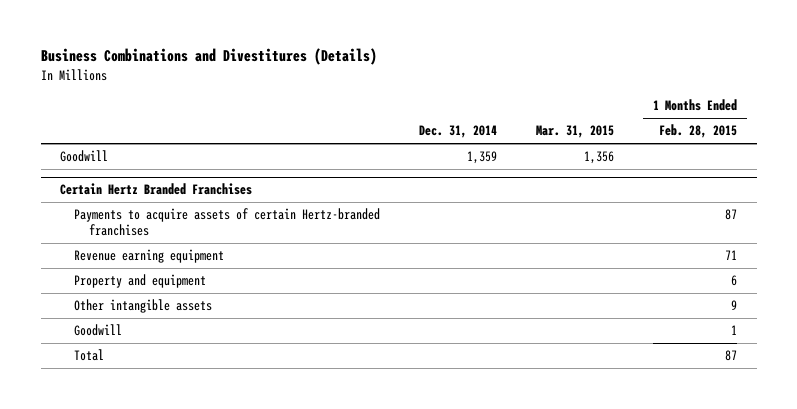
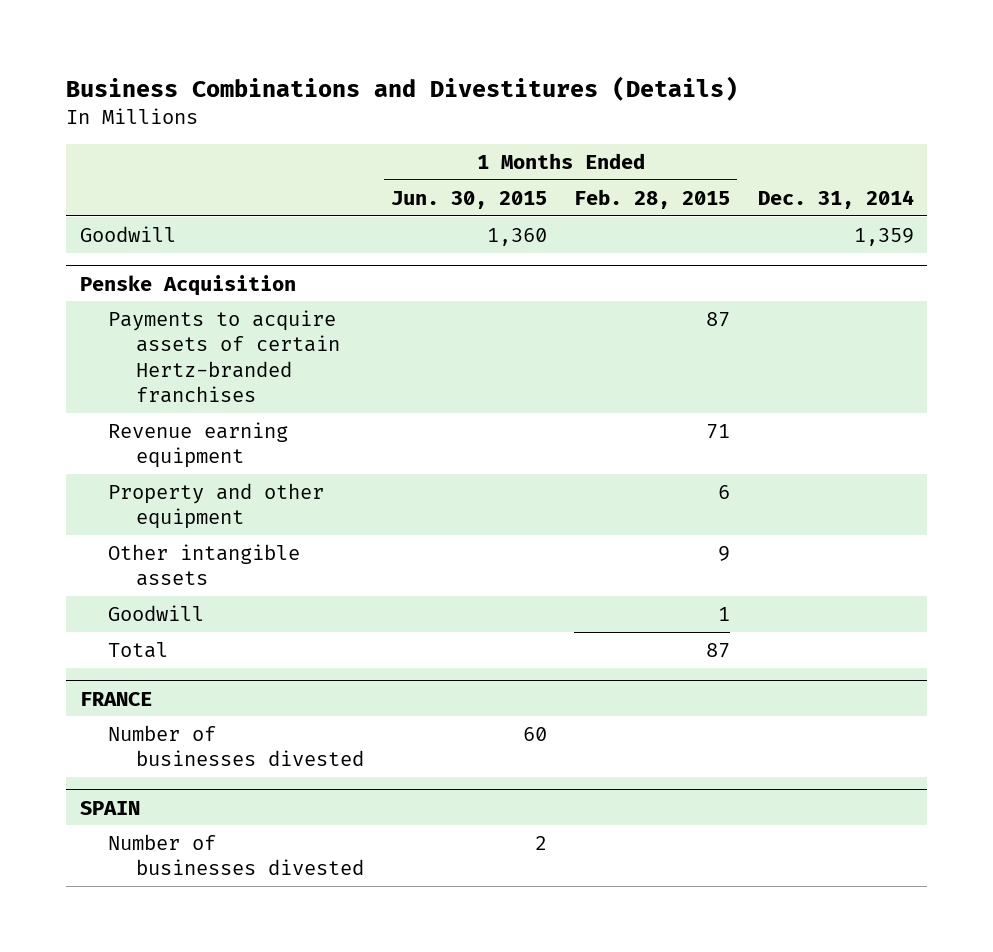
[536,125,615,139] Mar. 31, 2015 -> none
none -> [391,190,548,209] Jun. 30, 2015
[60,183,253,196] Certain Hertz Branded Franchises -> none
none -> [79,274,296,296] Penske Acquisition
[74,274,207,289] Property and equipment -> [108,482,325,530] Property and other equipment
none -> [79,691,152,706] FRANCE
none -> [108,724,365,767] Number of businesses divested
none -> [79,800,140,815] SPAIN
none -> [108,833,365,876] Number of businesses divested

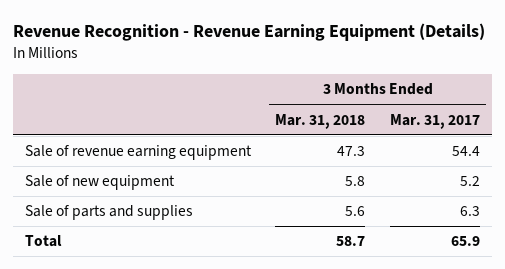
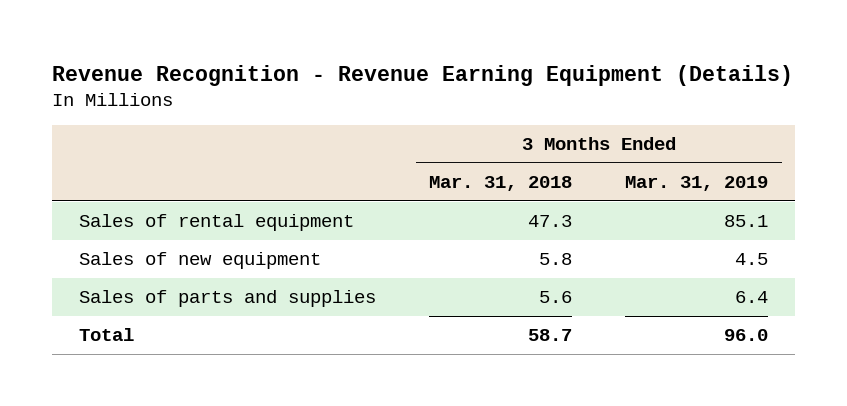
[389,113,480,129] Mar. 31, 2017 -> none
none -> [625,176,769,192] Mar. 31, 2019
[25,145,253,161] Sale of revenue earning equipment -> [78,214,354,232] Sales of rental equipment
[25,175,176,191] Sale of new equipment -> [78,252,321,270] Sales of new equipment
[25,205,194,221] Sale of parts and supplies -> [78,290,376,308] Sales of parts and supplies

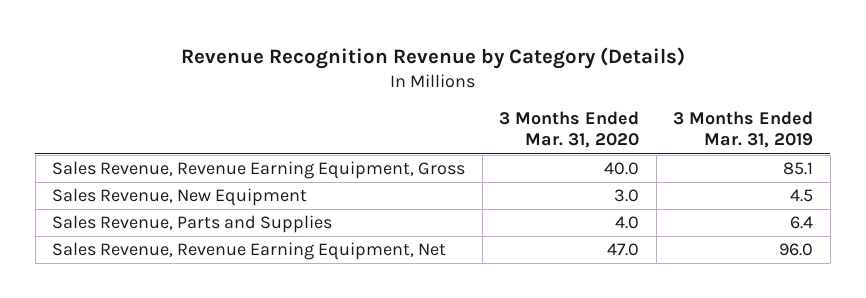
[51,65,793,87] Revenue Recognition - Revenue Earning Equipment (Details) -> [180,47,685,70] Revenue Recognition Revenue by Category (Details)
[429,176,573,192] Mar. 31, 2018 -> none
none -> [499,111,640,149] 3 Months Ended Mar. 31, 2020
[78,214,354,232] Sales of rental equipment -> [52,161,466,180] Sales Revenue, Revenue Earning Equipment, Gross
[78,252,321,270] Sales of new equipment -> [52,188,308,207] Sales Revenue, New Equipment
[78,290,376,308] Sales of parts and supplies -> [52,215,333,234] Sales Revenue, Parts and Supplies
[78,328,134,342] Total -> [52,242,447,261] Sales Revenue, Revenue Earning Equipment, Net

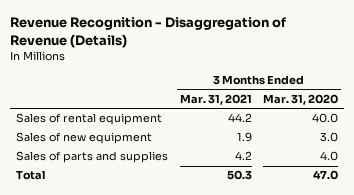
[180,47,685,70] Revenue Recognition Revenue by Category (Details) -> [10,17,287,48] Revenue Recognition - Disaggregation of Revenue (Details)
[673,111,814,149] 3 Months Ended Mar. 31, 2019 -> none
none -> [179,94,252,106] Mar. 31, 2021
[52,161,466,180] Sales Revenue, Revenue Earning Equipment, Gross -> [15,113,162,126] Sales of rental equipment
[52,188,308,207] Sales Revenue, New Equipment -> [15,132,152,145] Sales of new equipment
[52,215,333,234] Sales Revenue, Parts and Supplies -> [15,151,168,164] Sales of parts and supplies
[52,242,447,261] Sales Revenue, Revenue Earning Equipment, Net -> [15,170,45,181] Total

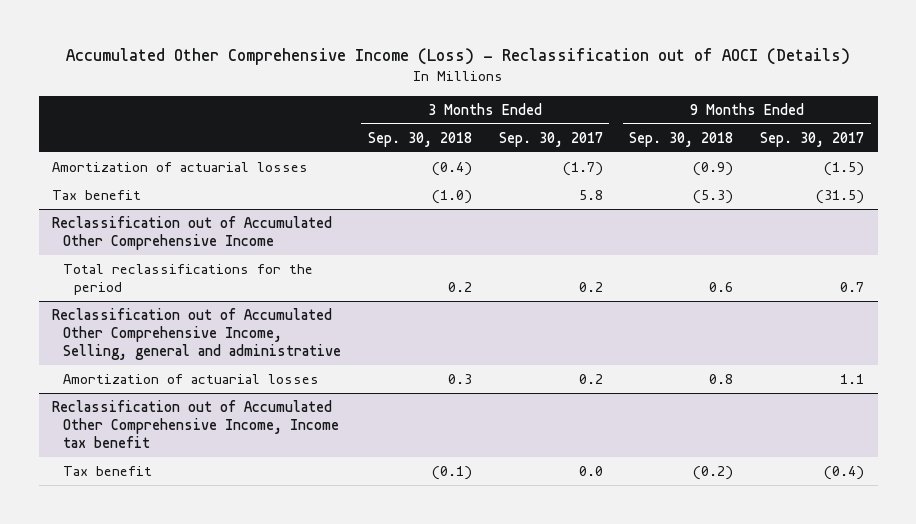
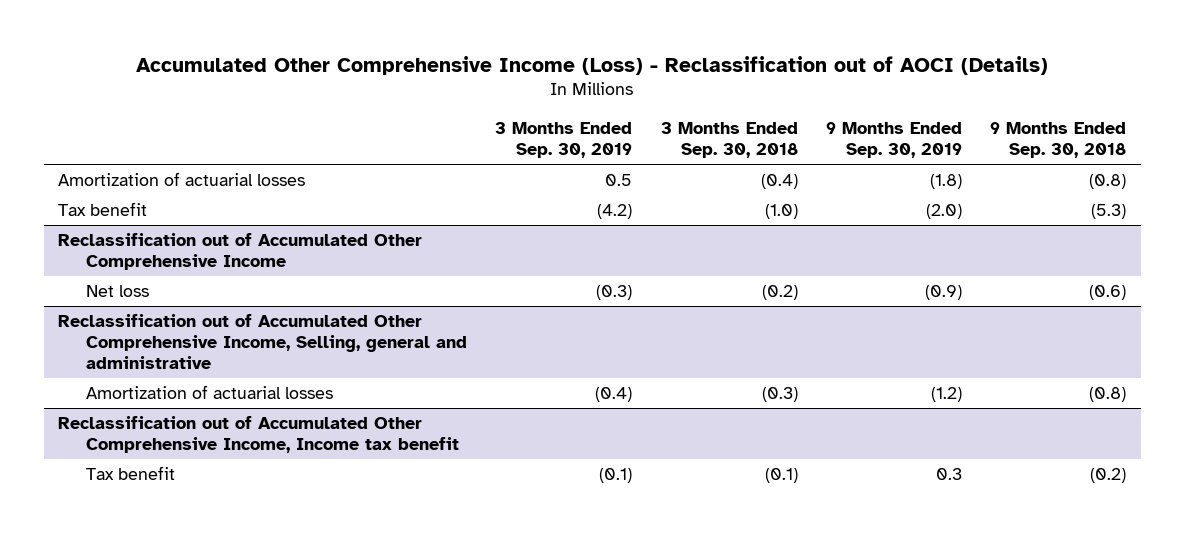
[498,131,603,147] Sep. 30, 2017 -> none
[760,131,865,147] Sep. 30, 2017 -> none
none -> [495,122,633,159] 3 Months Ended Sep. 30, 2019
none -> [826,122,963,159] 9 Months Ended Sep. 30, 2019
[693,162,734,177] (0.9) -> [1089,174,1127,190] (0.8)
[62,264,313,296] Total reclassifications for the period -> none
none -> [85,285,149,298] Net loss
[447,374,472,385] 0.3 -> [761,387,798,403] (0.3)
[709,374,734,385] 0.8 -> [1089,387,1127,403] (0.8)

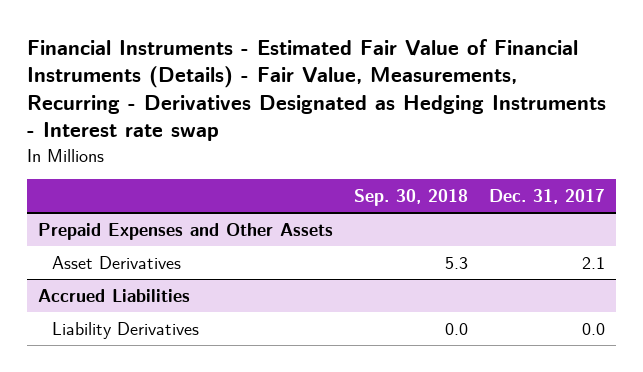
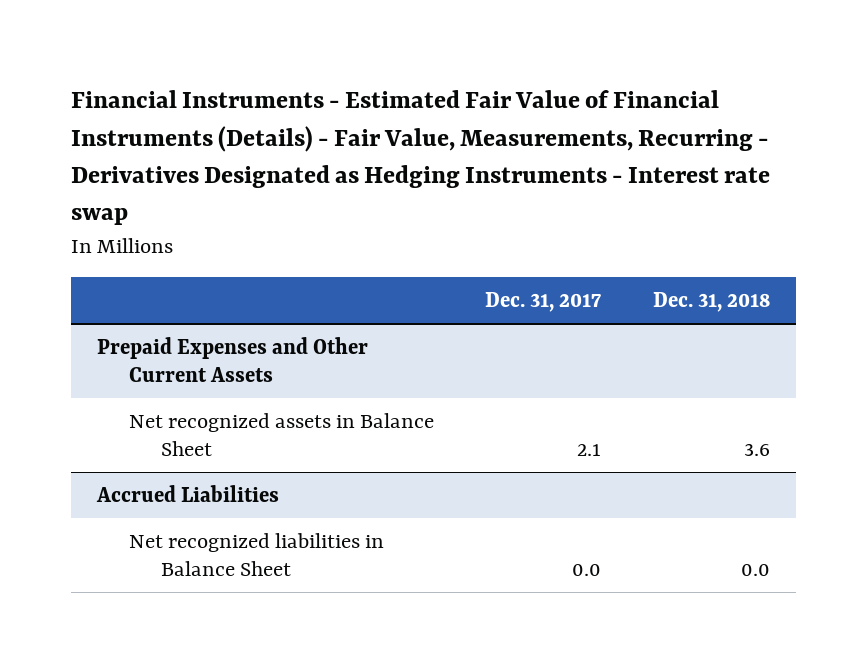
[353,189,468,207] Sep. 30, 2018 -> none
none -> [653,291,771,312] Dec. 31, 2018
[37,222,333,240] Prepaid Expenses and Other Assets -> [96,337,368,383] Prepaid Expenses and Other Current Assets
[52,255,182,269] Asset Derivatives -> [128,413,434,457] Net recognized assets in Balance Sheet
[52,321,200,339] Liability Derivatives -> [128,533,384,577] Net recognized liabilities in Balance Sheet

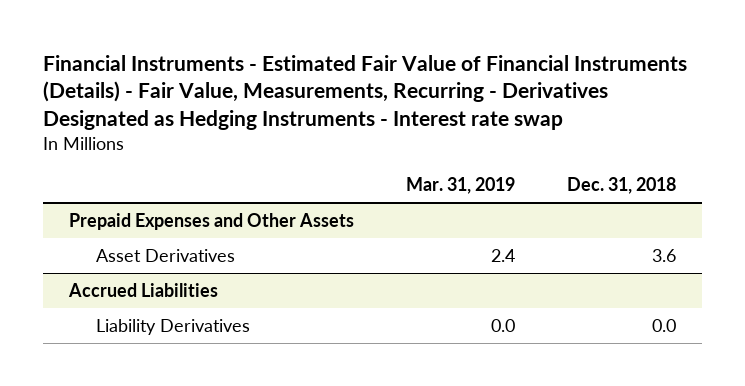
[485,291,602,312] Dec. 31, 2017 -> none
none -> [406,177,516,195] Mar. 31, 2019
[96,337,368,383] Prepaid Expenses and Other Current Assets -> [69,212,355,230] Prepaid Expenses and Other Assets
[128,413,434,457] Net recognized assets in Balance Sheet -> [96,248,236,262] Asset Derivatives
[128,533,384,577] Net recognized liabilities in Balance Sheet -> [96,318,251,335] Liability Derivatives

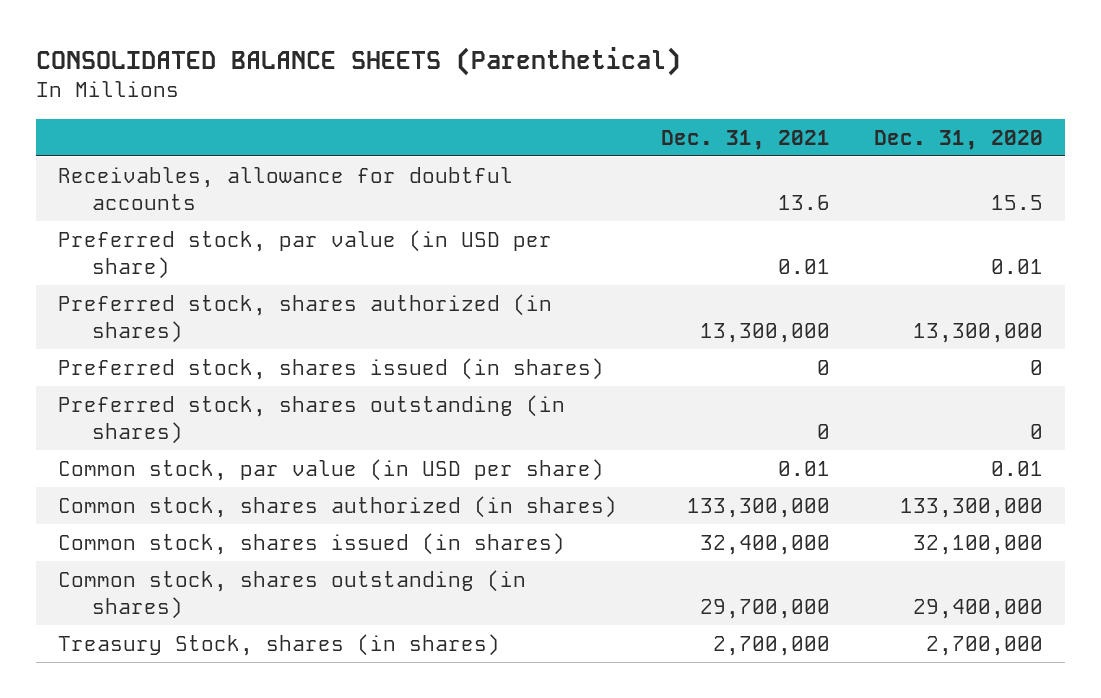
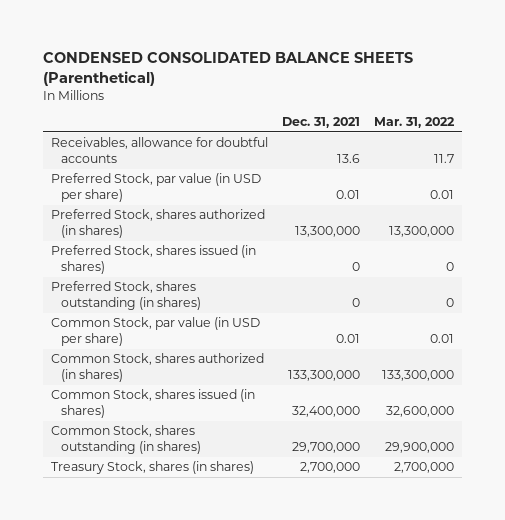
[36,46,682,76] CONSOLIDATED BALANCE SHEETS (Parenthetical) -> [43,51,414,86] CONDENSED CONSOLIDATED BALANCE SHEETS (Parenthetical)
[873,129,1043,150] Dec. 31, 2020 -> none
none -> [374,117,456,129] Mar. 31, 2022
[58,230,553,279] Preferred stock, par value (in USD per share) -> [50,173,261,203] Preferred Stock, par value (in USD per share)
[58,294,553,343] Preferred stock, shares authorized (in shares) -> [50,209,265,239] Preferred Stock, shares authorized (in shares)
[58,358,605,381] Preferred stock, shares issued (in shares) -> [50,245,256,275] Preferred Stock, shares issued (in shares)
[58,395,566,444] Preferred stock, shares outstanding (in shares) -> [50,281,202,311] Preferred Stock, shares outstanding (in shares)
[58,459,605,482] Common stock, par value (in USD per share) -> [50,317,260,347] Common Stock, par value (in USD per share)
[58,496,618,519] Common stock, shares authorized (in shares) -> [50,353,264,383] Common Stock, shares authorized (in shares)
[58,533,566,556] Common stock, shares issued (in shares) -> [50,389,255,419] Common Stock, shares issued (in shares)
[58,570,527,619] Common stock, shares outstanding (in shares) -> [50,425,202,455] Common Stock, shares outstanding (in shares)

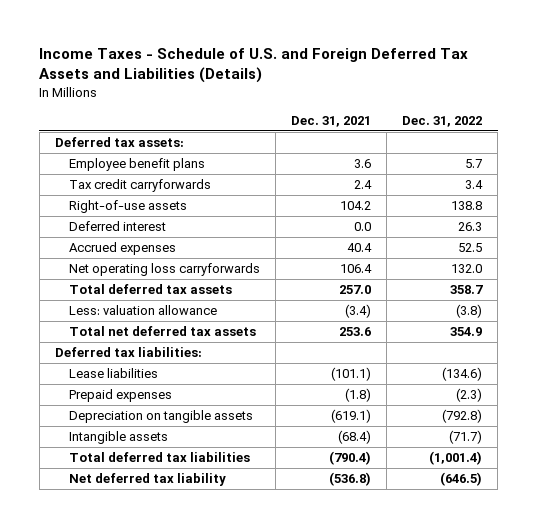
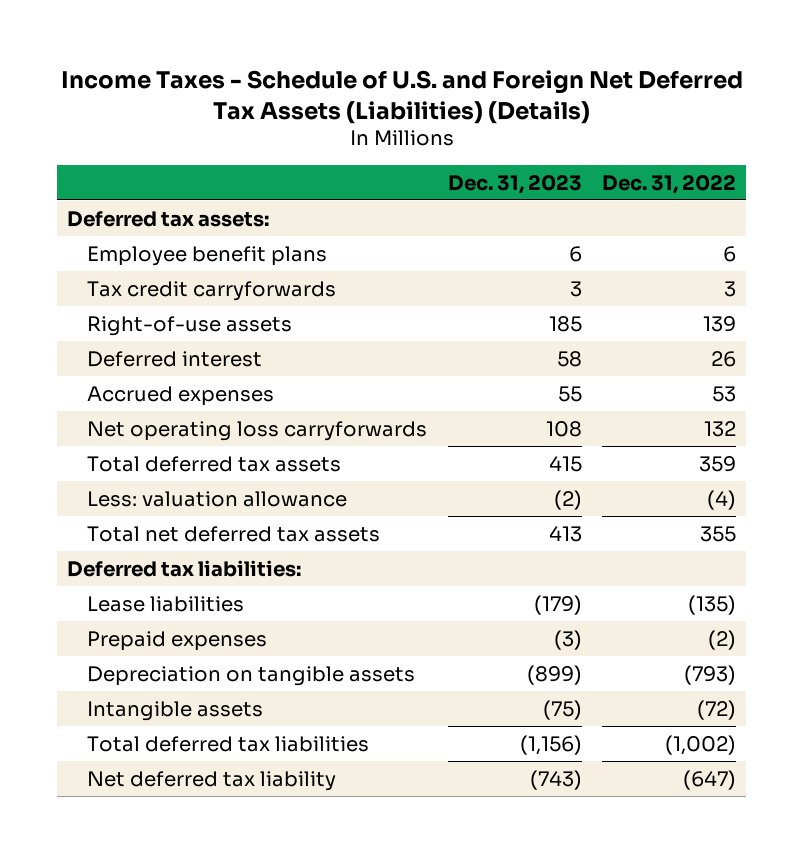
[39,48,469,84] Income Taxes - Schedule of U.S. and Foreign Deferred Tax Assets and Liabilities (Details) -> [60,69,743,124] Income Taxes - Schedule of U.S. and Foreign Net Deferred Tax Assets (Liabilities) (Details)
[290,115,371,127] Dec. 31, 2021 -> none
none -> [447,173,582,194] Dec. 31, 2023
[465,159,483,169] 5.7 -> [722,245,736,262] 6
[465,180,484,190] 3.4 -> [723,280,736,297] 3
[451,201,483,211] 138.8 -> [702,315,736,332] 139
[458,222,483,232] 26.3 -> [710,350,736,367] 26
[458,243,483,253] 52.5 -> [711,385,736,402] 53
[451,264,483,274] 132.0 -> [703,420,736,437] 132
[450,285,484,295] 358.7 -> [698,455,736,472] 359
[456,304,483,319] (3.8) -> [706,489,736,510] (4)
[450,327,483,337] 354.9 -> [699,525,736,542] 355
[442,367,483,382] (134.6) -> [687,594,736,615] (135)
[456,388,483,403] (2.3) -> [707,629,736,650] (2)
[442,409,483,424] (792.8) -> [683,664,736,685] (793)
[449,430,483,445] (71.7) -> [696,699,736,720] (72)
[429,451,483,466] (1,001.4) -> [664,734,736,755] (1,002)
[440,472,483,487] (646.5) -> [682,769,736,790] (647)

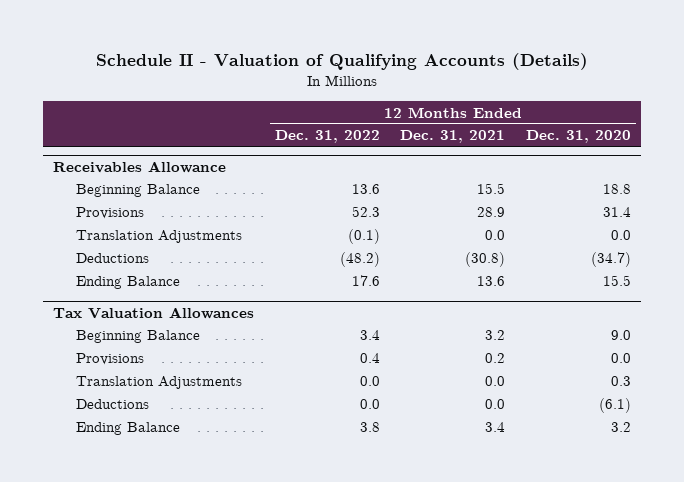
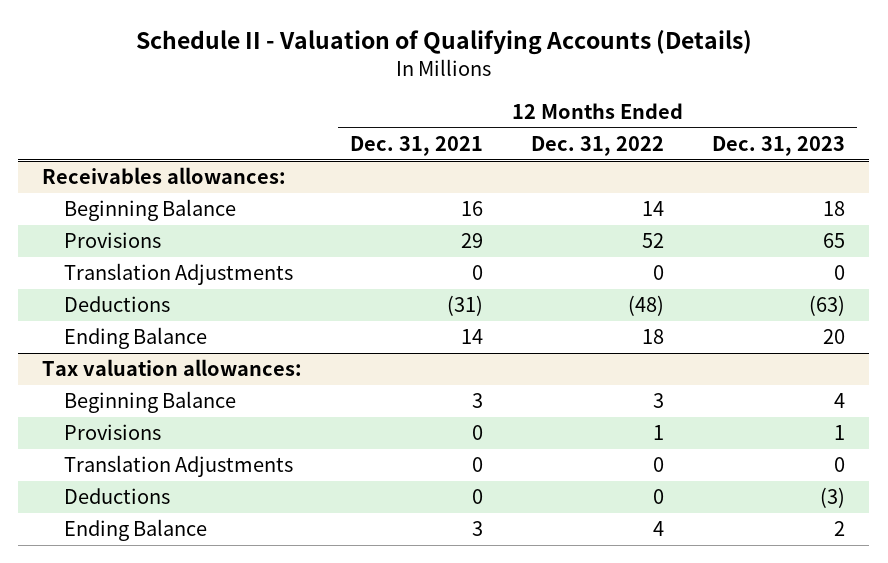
[525,130,631,144] Dec. 31, 2020 -> none
none -> [712,136,846,157] Dec. 31, 2023
[53,161,227,174] Receivables Allowance -> [42,167,287,185] Receivables allowances:
[351,184,380,195] 13.6 -> [642,201,665,217] 14
[477,183,506,195] 15.5 -> [461,201,484,217] 16
[351,206,380,218] 52.3 -> [642,233,665,249] 52
[477,207,506,218] 28.9 -> [461,233,484,249] 29
[347,229,380,245] (0.1) -> [653,265,665,281] 0
[485,230,506,241] 0.0 -> [472,265,484,281] 0
[339,252,380,268] (48.2) -> [628,295,665,317] (48)
[465,252,506,268] (30.8) -> [447,295,484,317] (31)
[351,275,380,287] 17.6 -> [642,329,665,345] 18
[477,276,506,287] 13.6 -> [461,329,484,345] 14
[53,307,255,320] Tax Valuation Allowances -> [42,359,303,377] Tax valuation allowances:
[359,330,380,341] 3.4 -> [653,393,665,409] 3
[485,330,506,341] 3.2 -> [472,393,484,409] 3
[359,353,380,364] 0.4 -> [653,425,665,441] 1
[485,353,506,364] 0.2 -> [472,425,484,441] 0
[359,376,380,387] 0.0 -> [653,457,665,473] 0
[485,376,506,387] 0.0 -> [472,457,484,473] 0
[359,399,380,410] 0.0 -> [653,489,665,505] 0
[485,399,506,410] 0.0 -> [472,489,484,505] 0
[359,422,380,433] 3.8 -> [653,521,665,537] 4
[485,422,506,433] 3.4 -> [472,521,484,537] 3

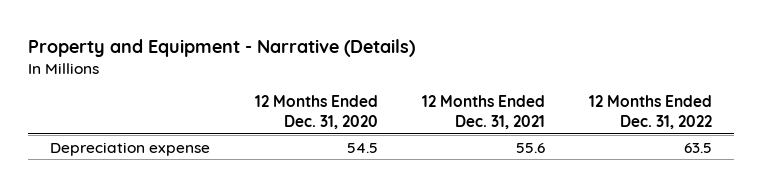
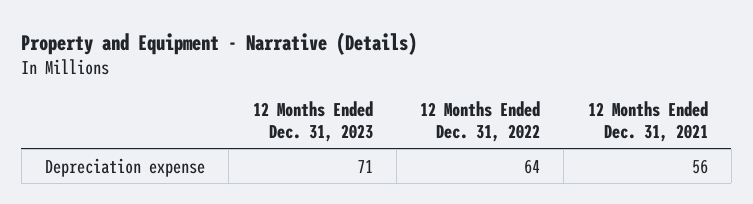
[254,95,378,129] 12 Months Ended Dec. 31, 2020 -> none
none -> [252,101,373,142] 12 Months Ended Dec. 31, 2023
[515,142,545,153] 55.6 -> [691,158,708,174] 56
[684,142,713,153] 63.5 -> [524,158,541,174] 64

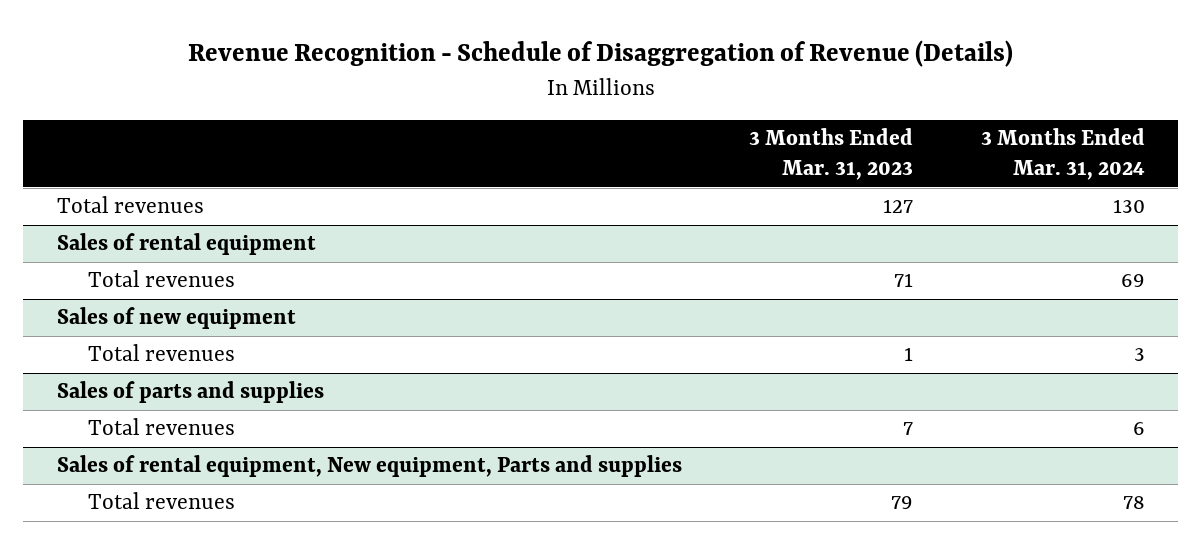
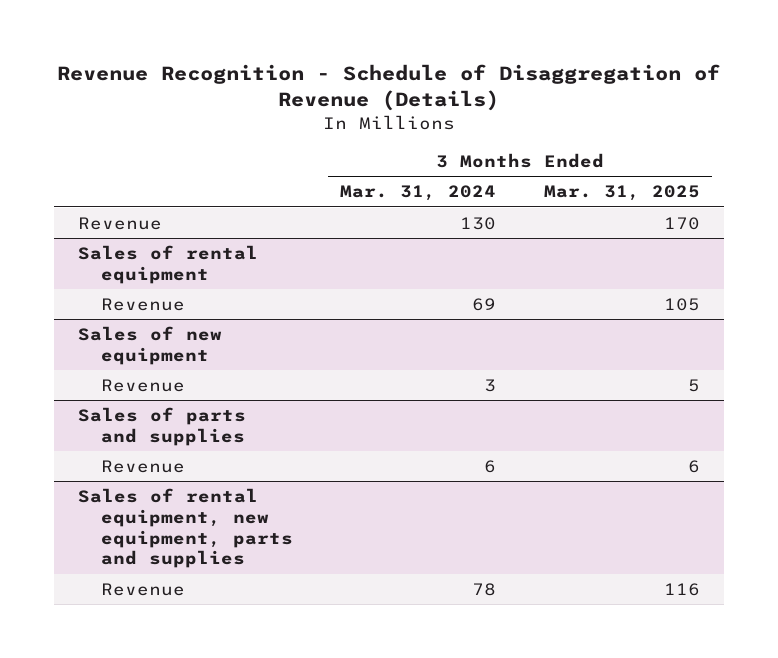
[749,127,914,181] 3 Months Ended Mar. 31, 2023 -> none
none -> [543,185,700,202] Mar. 31, 2025
[56,196,204,214] Total revenues -> [78,217,163,231] Revenue
[87,270,235,288] Total revenues -> [100,298,185,312] Revenue
[87,344,235,362] Total revenues -> [100,379,185,393] Revenue
[87,418,235,436] Total revenues -> [100,460,185,474] Revenue
[56,455,682,478] Sales of rental equipment, New equipment, Parts and supplies -> [78,488,293,569] Sales of rental equipment, new equipment, parts and supplies
[87,492,235,510] Total revenues -> [100,583,185,597] Revenue

